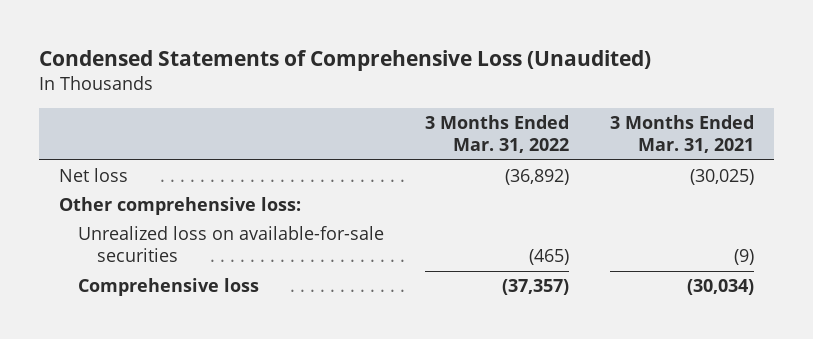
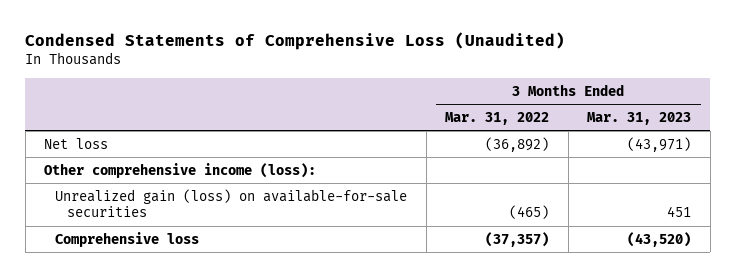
[610,114,755,154] 3 Months Ended Mar. 31, 2021 -> none
none -> [587,112,692,126] Mar. 31, 2023
[59,196,302,215] Other comprehensive loss: -> [44,162,317,178] Other comprehensive income (loss):
[78,225,385,263] Unrealized loss on available-for-sale securities -> [55,188,408,218] Unrealized gain (loss) on available-for-sale securities

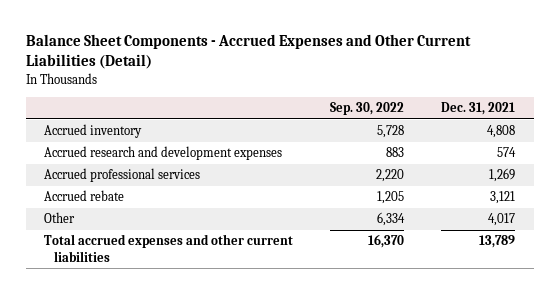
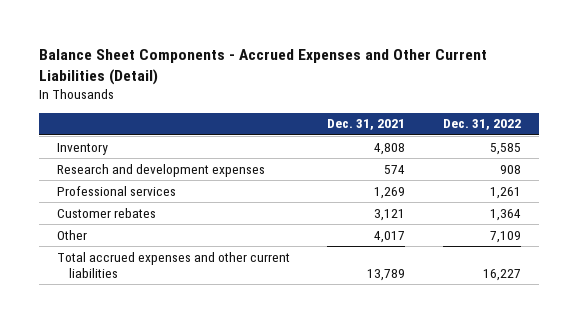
[330,102,405,116] Sep. 30, 2022 -> none
none -> [442,119,521,131] Dec. 31, 2022
[44,124,143,139] Accrued inventory -> [57,142,109,155] Inventory
[44,146,283,161] Accrued research and development expenses -> [57,163,266,177] Research and development expenses
[44,168,201,183] Accrued professional services -> [57,185,177,196] Professional services
[44,190,125,202] Accrued rebate -> [57,207,157,218] Customer rebates

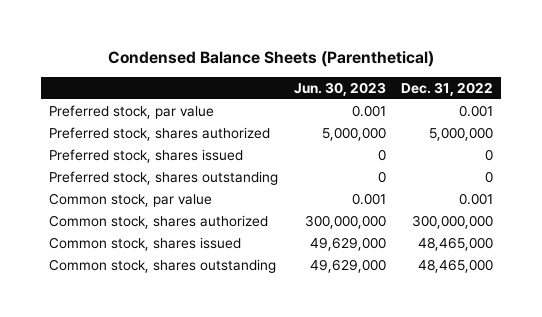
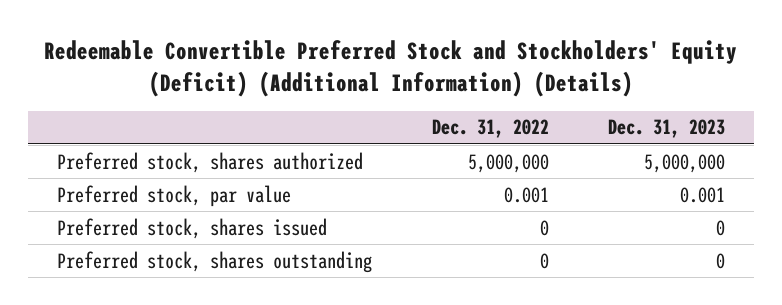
[108,50,435,67] Condensed Balance Sheets (Parenthetical) -> [44,40,738,97] Redeemable Convertible Preferred Stock and Stockholders' Equity (Deficit) (Additional Information) (Details)
[293,81,386,96] Jun. 30, 2023 -> none
none -> [607,119,725,139] Dec. 31, 2023
[49,104,215,119] Preferred stock, par value -> [57,184,292,207] Preferred stock, par value
[49,192,213,207] Common stock, par value -> none
[49,214,269,229] Common stock, shares authorized -> none
[49,236,242,251] Common stock, shares issued -> none
[49,258,277,273] Common stock, shares outstanding -> none

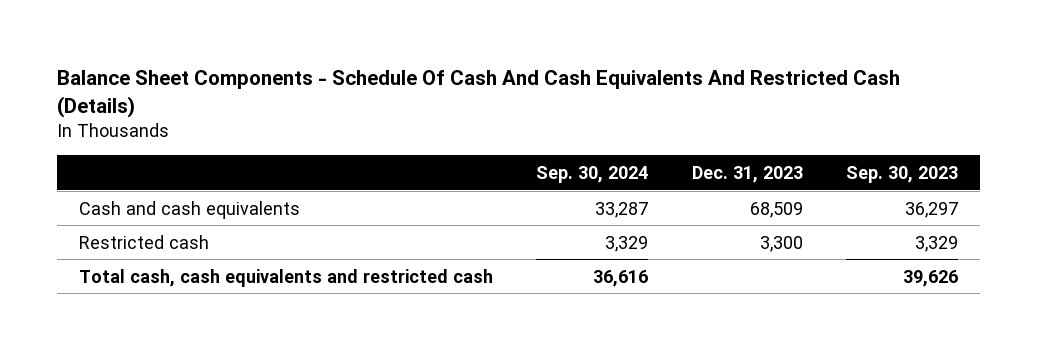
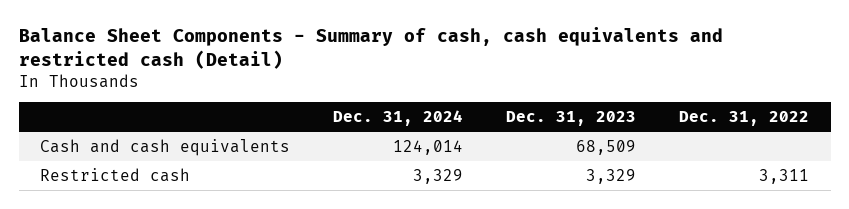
[56,69,900,118] Balance Sheet Components - Schedule Of Cash And Cash Equivalents And Restricted Cash (Details) -> [18,27,723,70] Balance Sheet Components - Summary of cash, cash equivalents and restricted cash (Detail)
[536,165,649,183] Sep. 30, 2024 -> none
[846,165,959,183] Sep. 30, 2023 -> none
none -> [333,109,464,126] Dec. 31, 2024
none -> [679,110,810,126] Dec. 31, 2022
[78,268,493,287] Total cash, cash equivalents and restricted cash -> none
[759,235,803,252] 3,300 -> [586,168,637,184] 3,329

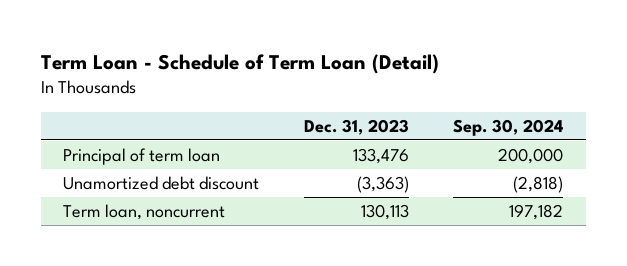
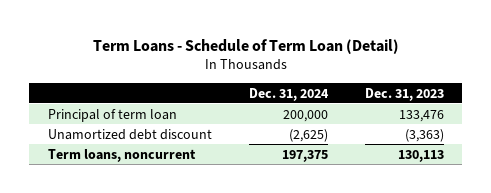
[40,54,439,75] Term Loan - Schedule of Term Loan (Detail) -> [92,38,399,54] Term Loans - Schedule of Term Loan (Detail)
[453,118,564,136] Sep. 30, 2024 -> none
none -> [248,87,329,101] Dec. 31, 2024
[63,203,226,220] Term loan, noncurrent -> [47,148,196,162] Term loans, noncurrent

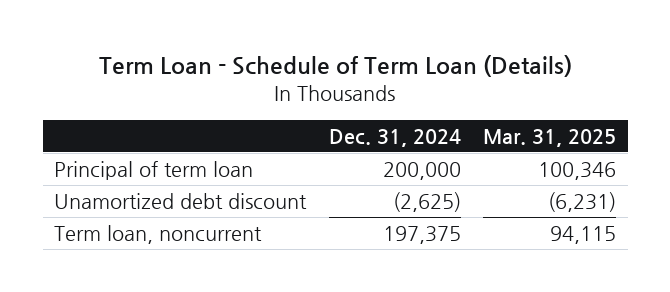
[92,38,399,54] Term Loans - Schedule of Term Loan (Detail) -> [99,55,573,78] Term Loan - Schedule of Term Loan (Details)
[364,87,444,101] Dec. 31, 2023 -> none
none -> [483,128,617,147] Mar. 31, 2025
[47,148,196,162] Term loans, noncurrent -> [54,225,263,245] Term loan, noncurrent

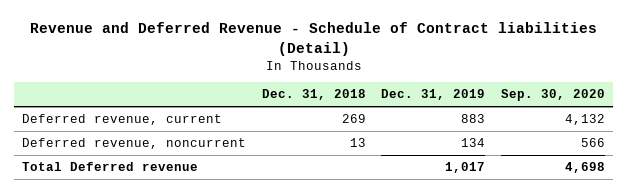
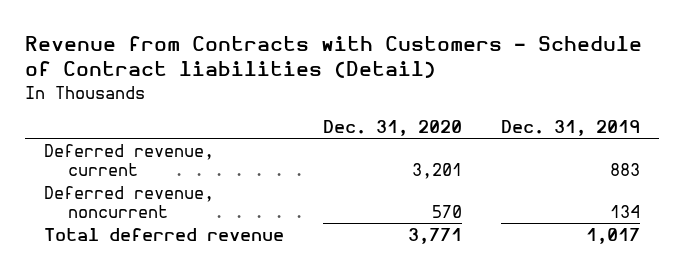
[29,22,597,56] Revenue and Deferred Revenue - Schedule of Contract liabilities (Detail) -> [24,35,642,79] Revenue from Contracts with Customers - Schedule of Contract liabilities (Detail)
[261,89,366,101] Dec. 31, 2018 -> none
[501,89,606,102] Sep. 30, 2020 -> none
none -> [323,119,463,136] Dec. 31, 2020
[21,162,198,172] Total Deferred revenue -> [44,227,285,241] Total deferred revenue

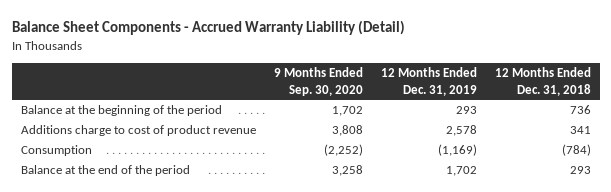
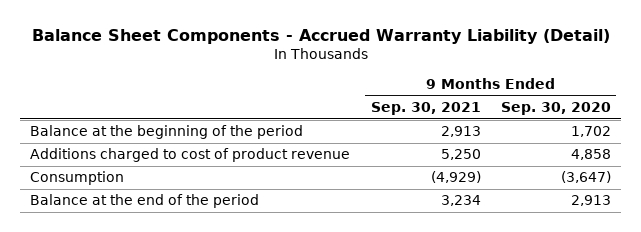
[380,67,477,96] 12 Months Ended Dec. 31, 2019 -> none
[494,67,591,96] 12 Months Ended Dec. 31, 2018 -> none
none -> [370,102,481,116] Sep. 30, 2021
[20,125,256,137] Additions charge to cost of product revenue -> [30,148,351,163] Additions charged to cost of product revenue
[331,125,363,137] 3,808 -> [570,149,611,161] 4,858
[323,144,363,157] (2,252) -> [560,171,611,184] (3,647)
[331,165,363,177] 3,258 -> [570,195,611,207] 2,913

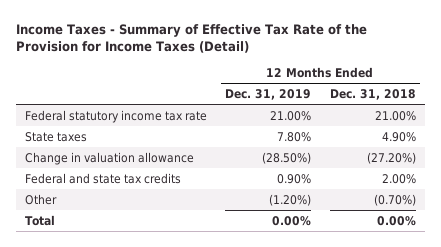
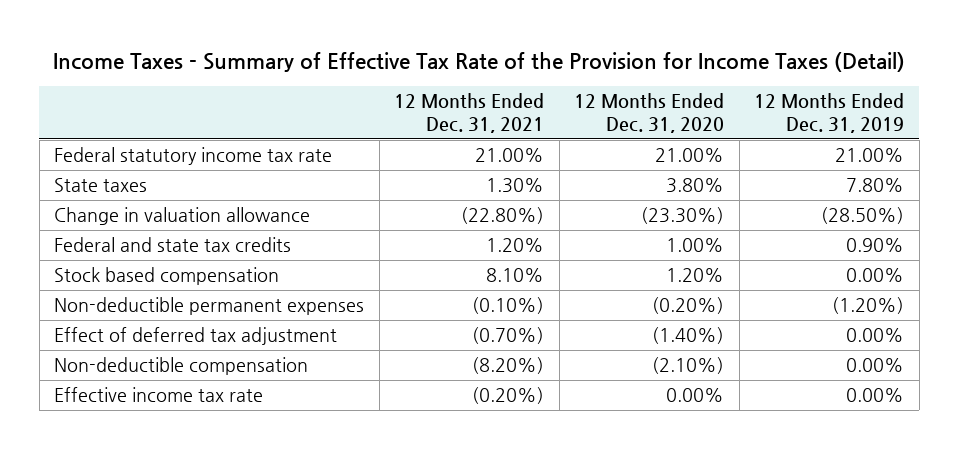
[329,89,416,101] Dec. 31, 2018 -> none
none -> [394,93,545,134] 12 Months Ended Dec. 31, 2021
none -> [574,93,725,134] 12 Months Ended Dec. 31, 2020
[25,193,58,205] Other -> none
none -> [54,267,280,286] Stock based compensation
none -> [54,297,365,316] Non-deductible permanent expenses
none -> [54,327,338,346] Effect of deferred tax adjustment
none -> [54,357,309,376] Non-deductible compensation
[25,214,56,226] Total -> [54,387,264,403] Effective income tax rate

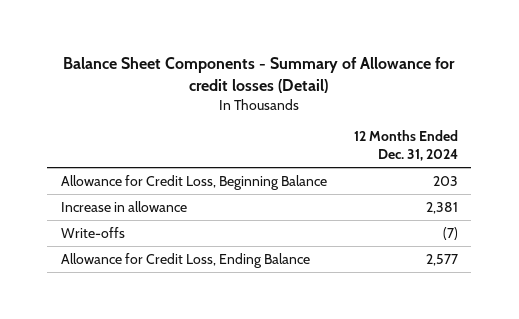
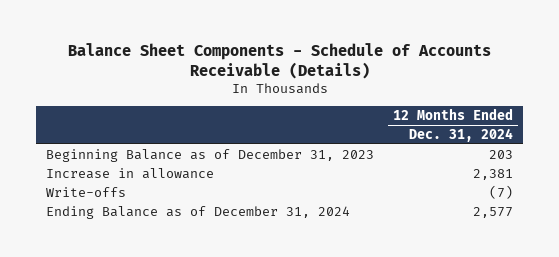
[63,57,456,93] Balance Sheet Components - Summary of Allowance for credit losses (Detail) -> [67,42,491,79] Balance Sheet Components - Schedule of Accounts Receivable (Details)
[60,174,327,190] Allowance for Credit Loss, Beginning Balance -> [45,148,374,162] Beginning Balance as of December 31, 2023
[60,252,310,268] Allowance for Credit Loss, Ending Balance -> [45,205,350,219] Ending Balance as of December 31, 2024

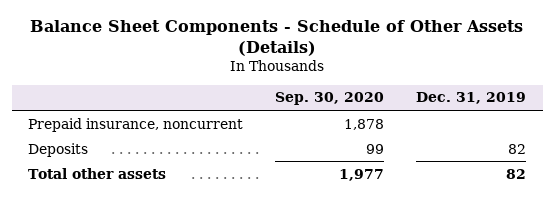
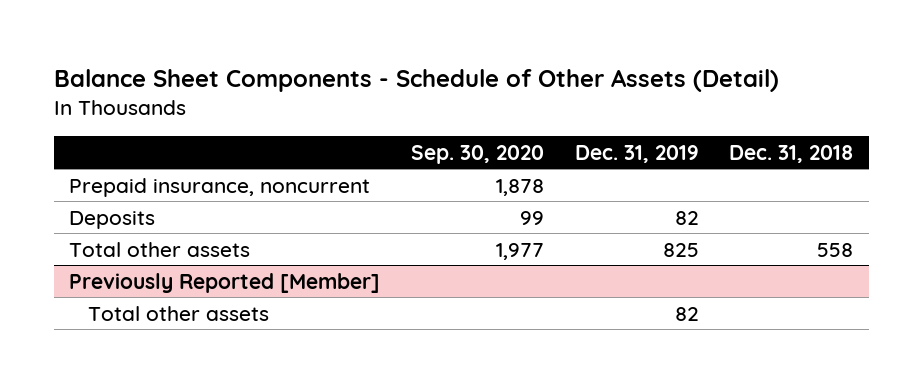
[30,20,524,57] Balance Sheet Components - Schedule of Other Assets (Details) -> [54,68,780,92] Balance Sheet Components - Schedule of Other Assets (Detail)
none -> [729,144,854,163] Dec. 31, 2018
[506,168,527,179] 82 -> [662,242,699,257] 825
none -> [69,272,381,293] Previously Reported [Member]
none -> [88,305,270,321] Total other assets

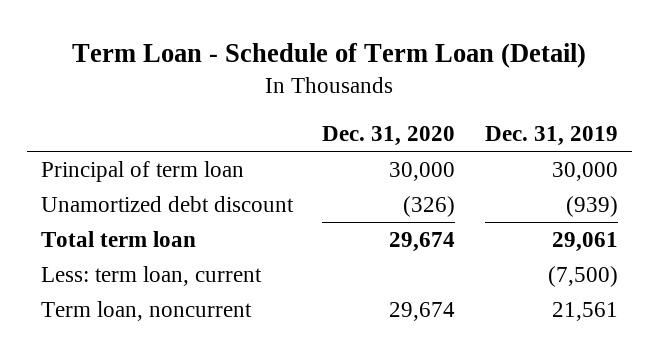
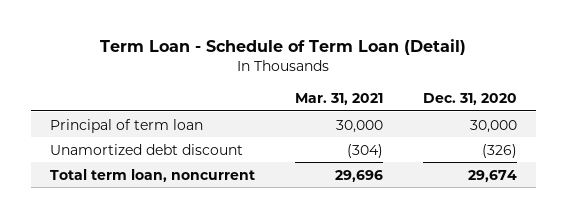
[484,125,618,146] Dec. 31, 2019 -> none
none -> [294,92,383,105] Mar. 31, 2021
[41,231,197,248] Total term loan -> none
[41,266,263,287] Less: term loan, current -> none
[41,301,253,322] Term loan, noncurrent -> [50,168,256,182] Total term loan, noncurrent

